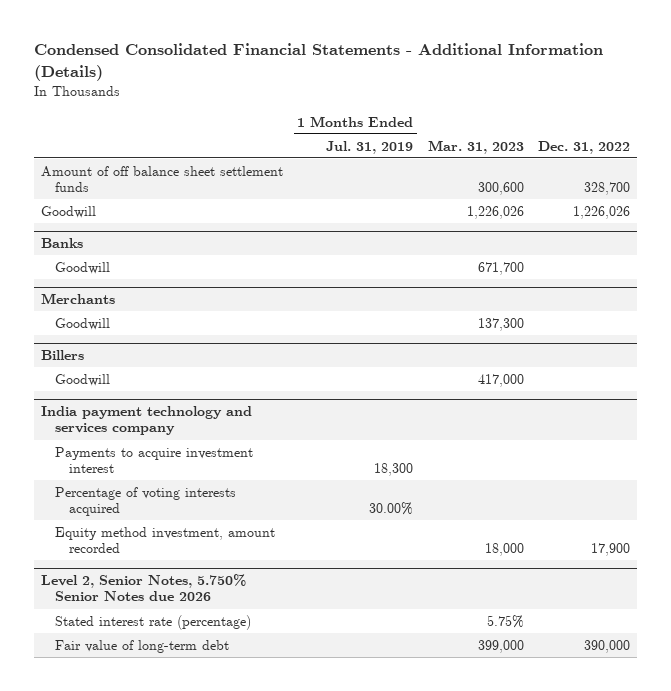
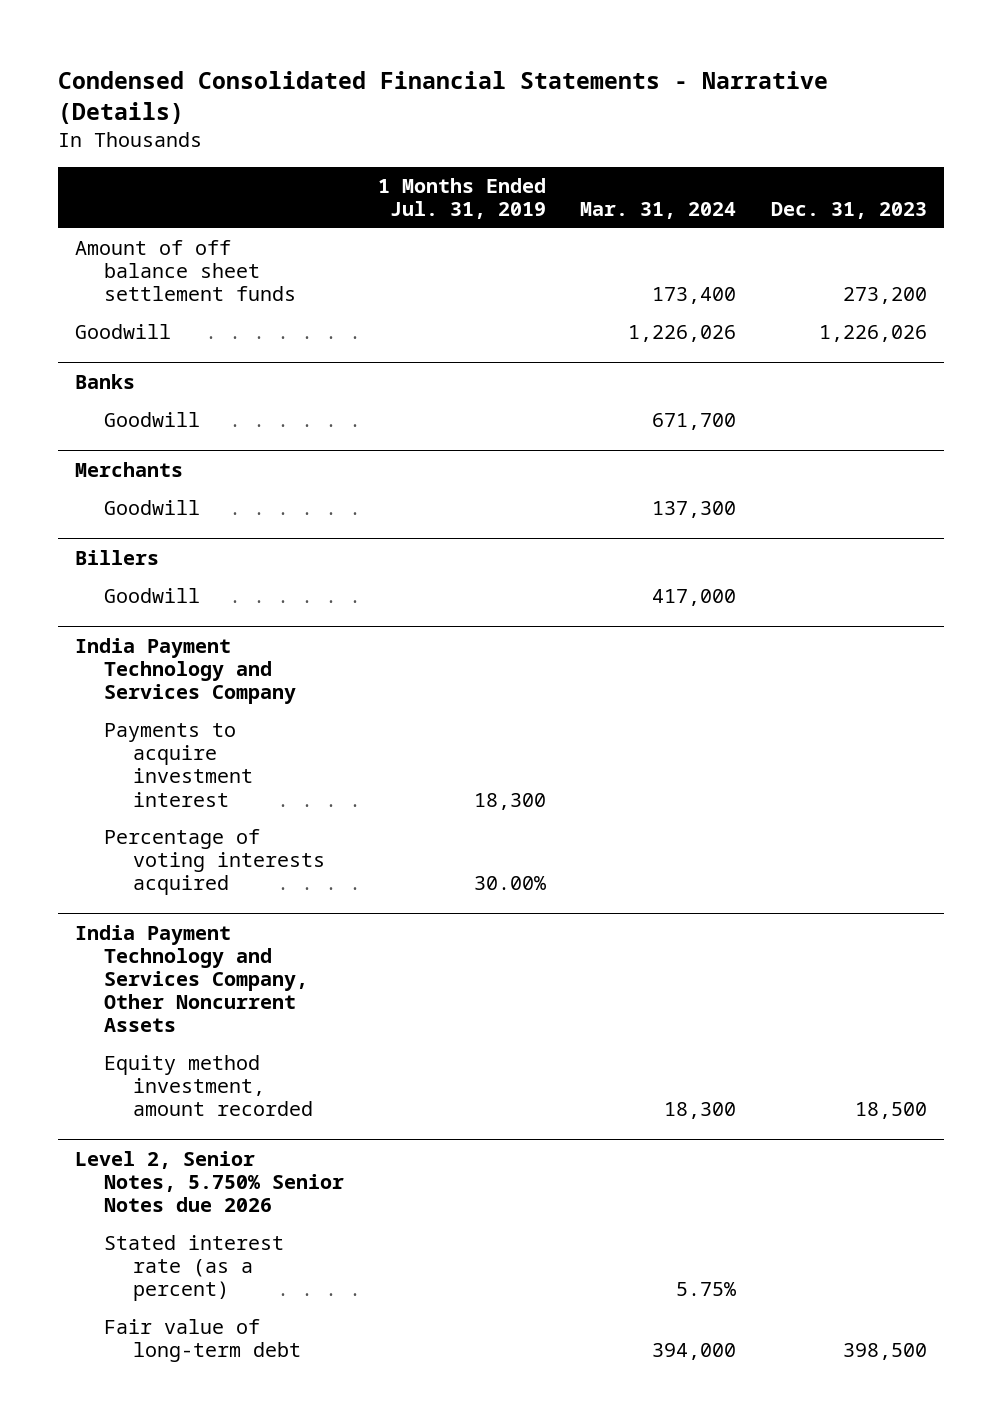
[33,43,603,82] Condensed Consolidated Financial Statements - Additional Information (Details) -> [58,70,829,124] Condensed Consolidated Financial Statements - Narrative (Details)
[427,139,524,154] Mar. 31, 2023 -> none
[538,140,631,154] Dec. 31, 2022 -> none
none -> [580,201,737,219] Mar. 31, 2024
none -> [770,201,927,219] Dec. 31, 2023
[40,406,252,436] India payment technology and services company -> [75,637,296,705] India Payment Technology and Services Company
[54,526,275,554] Equity method investment, amount recorded -> none
none -> [75,924,308,1033] India Payment Technology and Services Company, Other Noncurrent Assets
none -> [103,1055,313,1117] Equity method investment, amount recorded
[54,614,251,630] Stated interest rate (percentage) -> [103,1235,284,1302] Stated interest rate (as a percent)

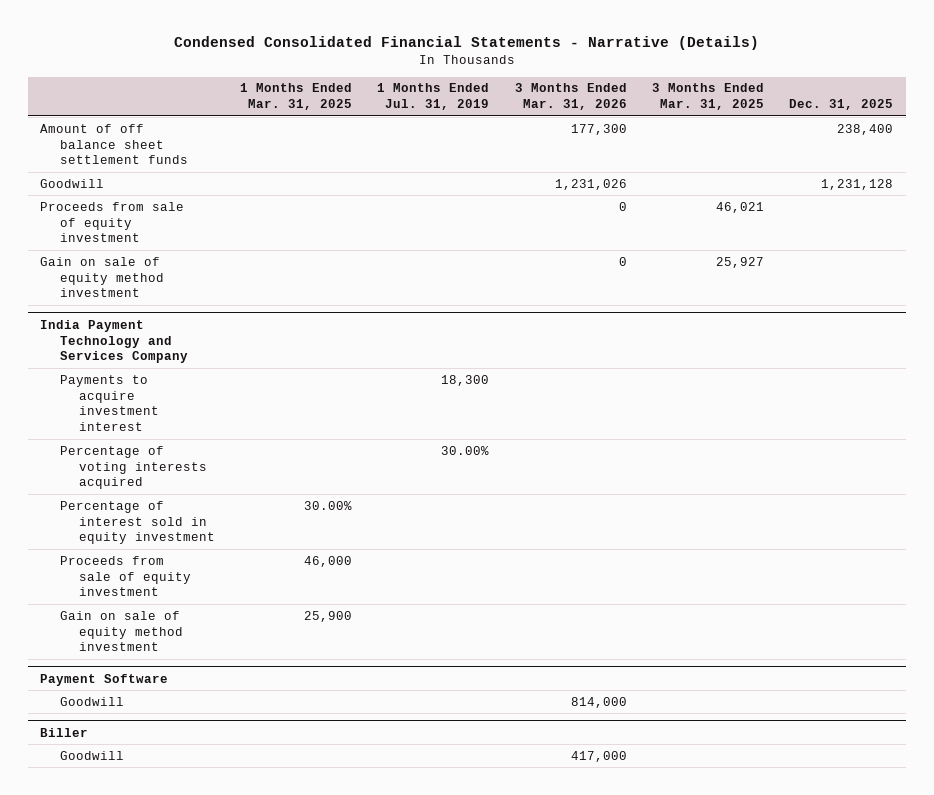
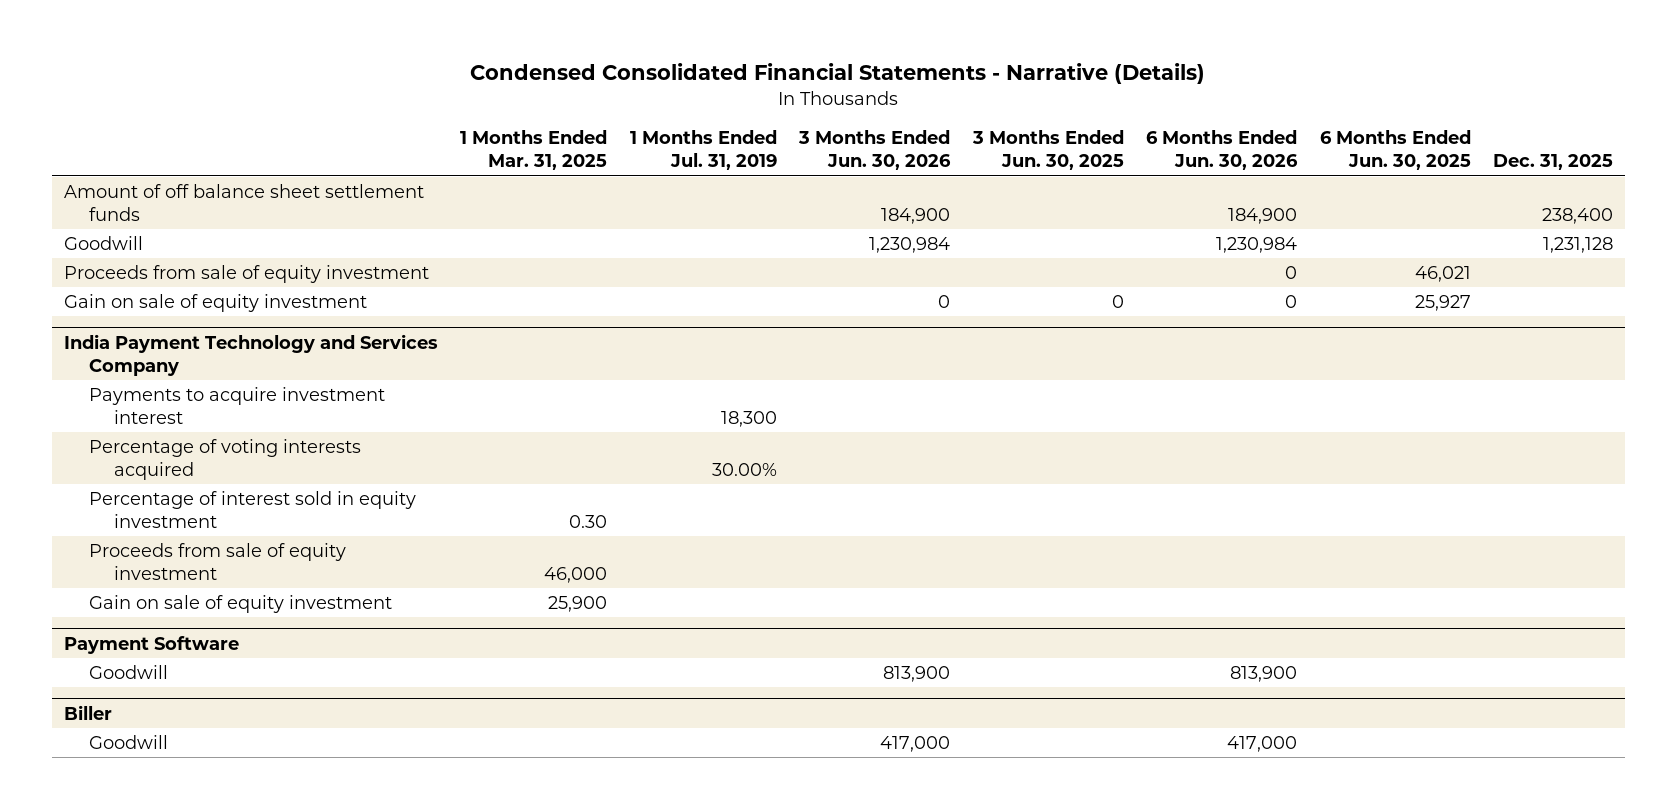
[514,83,627,111] 3 Months Ended Mar. 31, 2026 -> none
[652,83,765,111] 3 Months Ended Mar. 31, 2025 -> none
none -> [798,129,952,171] 3 Months Ended Jun. 30, 2026
none -> [971,129,1124,171] 3 Months Ended Jun. 30, 2025
none -> [1146,129,1299,171] 6 Months Ended Jun. 30, 2026
none -> [1319,129,1471,171] 6 Months Ended Jun. 30, 2025
[40,256,164,298] Gain on sale of equity method investment -> [63,293,367,312] Gain on sale of equity investment
[304,500,353,510] 30.00% -> [569,515,608,529] 0.30
[59,610,183,652] Gain on sale of equity method investment -> [89,594,393,613] Gain on sale of equity investment

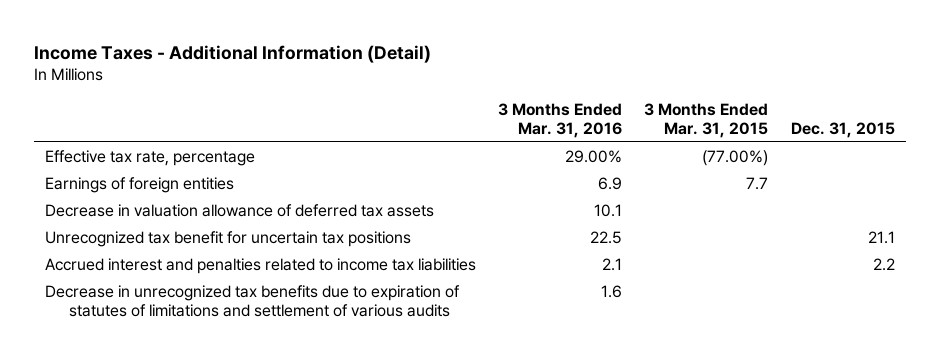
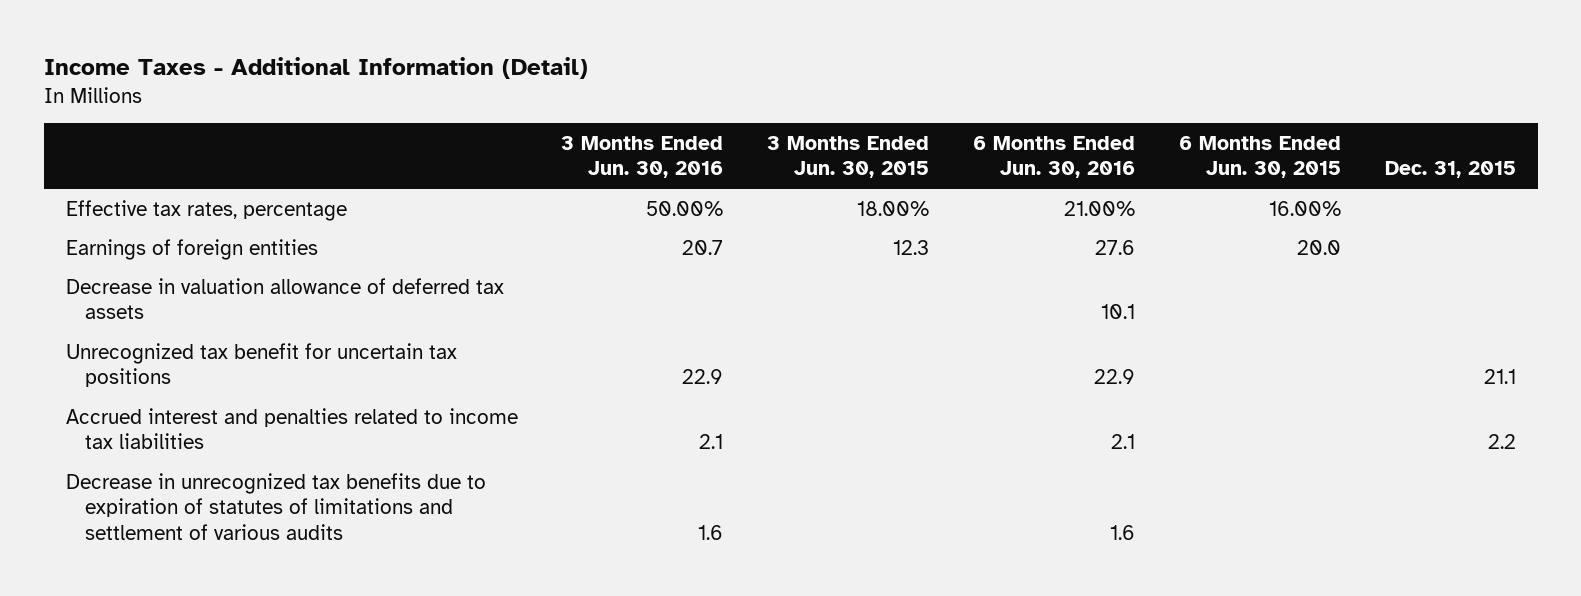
[498,102,623,139] 3 Months Ended Mar. 31, 2016 -> none
[644,102,769,139] 3 Months Ended Mar. 31, 2015 -> none
none -> [561,135,724,179] 3 Months Ended Jun. 30, 2016
none -> [767,135,930,179] 3 Months Ended Jun. 30, 2015
none -> [973,135,1136,179] 6 Months Ended Jun. 30, 2016
none -> [1178,135,1341,179] 6 Months Ended Jun. 30, 2015
[45,149,256,166] Effective tax rate, percentage -> [65,199,347,221] Effective tax rates, percentage

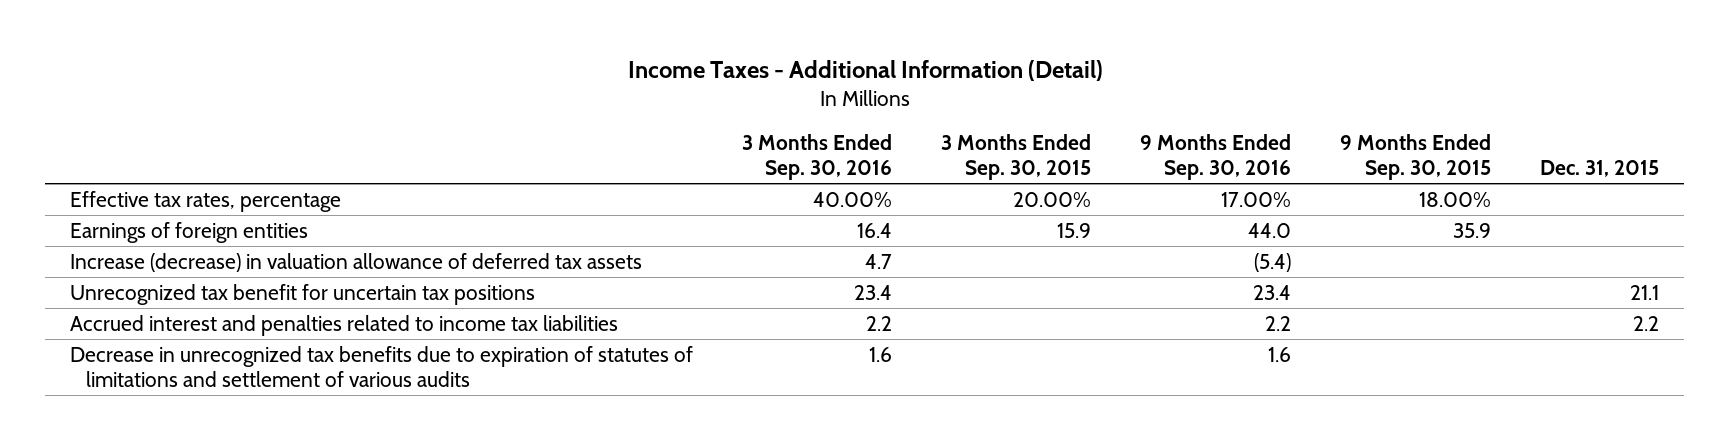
[561,135,724,179] 3 Months Ended Jun. 30, 2016 -> none
[767,135,930,179] 3 Months Ended Jun. 30, 2015 -> none
[973,135,1136,179] 6 Months Ended Jun. 30, 2016 -> none
[1178,135,1341,179] 6 Months Ended Jun. 30, 2015 -> none
none -> [741,134,892,180] 3 Months Ended Sep. 30, 2016
none -> [940,134,1091,180] 3 Months Ended Sep. 30, 2015
none -> [1140,134,1292,180] 9 Months Ended Sep. 30, 2016
none -> [1340,134,1492,180] 9 Months Ended Sep. 30, 2015
[65,277,504,320] Decrease in valuation allowance of deferred tax assets -> [69,253,642,273] Increase (decrease) in valuation allowance of deferred tax assets

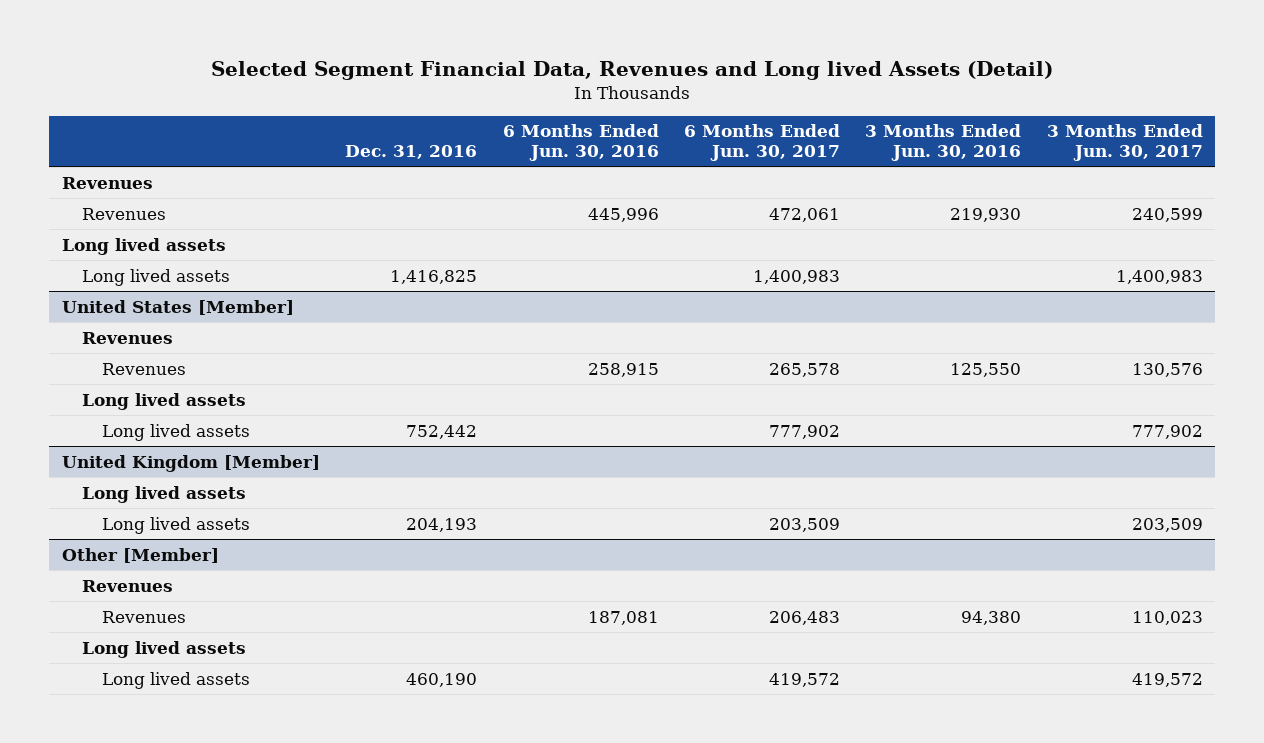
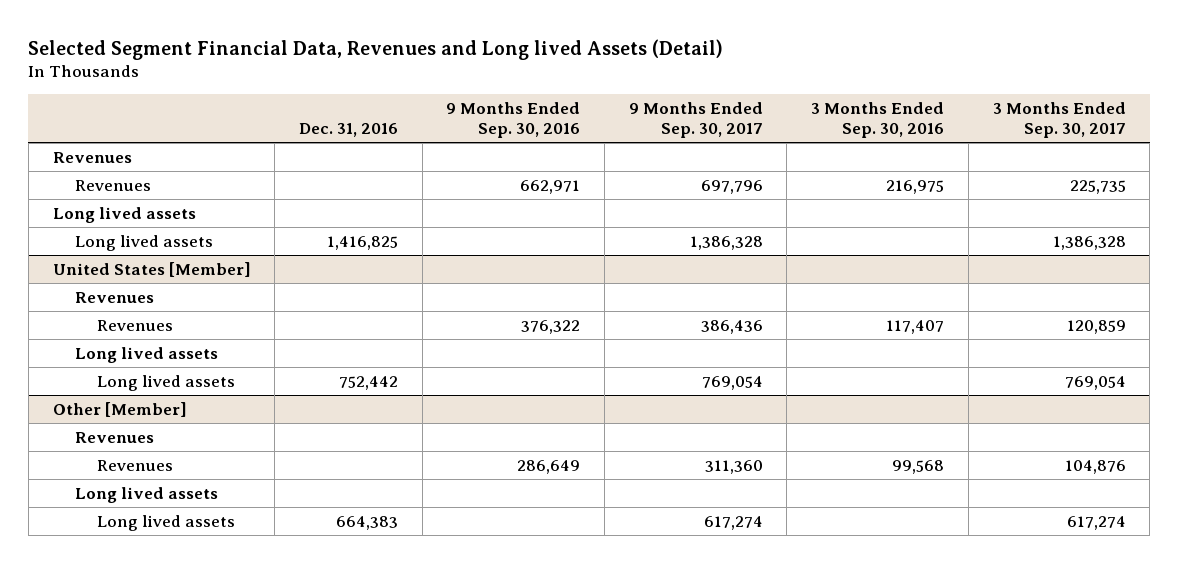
[502,124,659,162] 6 Months Ended Jun. 30, 2016 -> none
[683,124,840,162] 6 Months Ended Jun. 30, 2017 -> none
[865,124,1022,162] 3 Months Ended Jun. 30, 2016 -> none
[1046,124,1203,162] 3 Months Ended Jun. 30, 2017 -> none
none -> [446,102,581,139] 9 Months Ended Sep. 30, 2016
none -> [628,102,763,139] 9 Months Ended Sep. 30, 2017
none -> [811,102,945,139] 3 Months Ended Sep. 30, 2016
none -> [992,102,1126,139] 3 Months Ended Sep. 30, 2017
[61,454,320,472] United Kingdom [Member] -> none
[81,485,246,503] Long lived assets -> none
[101,516,250,534] Long lived assets -> none
[406,672,478,687] 460,190 -> [335,515,398,530] 664,383

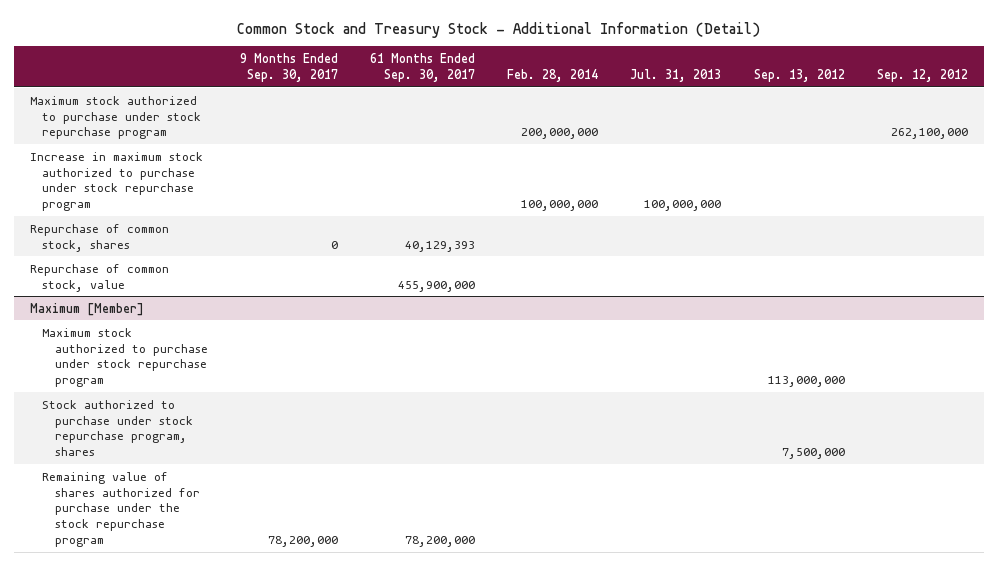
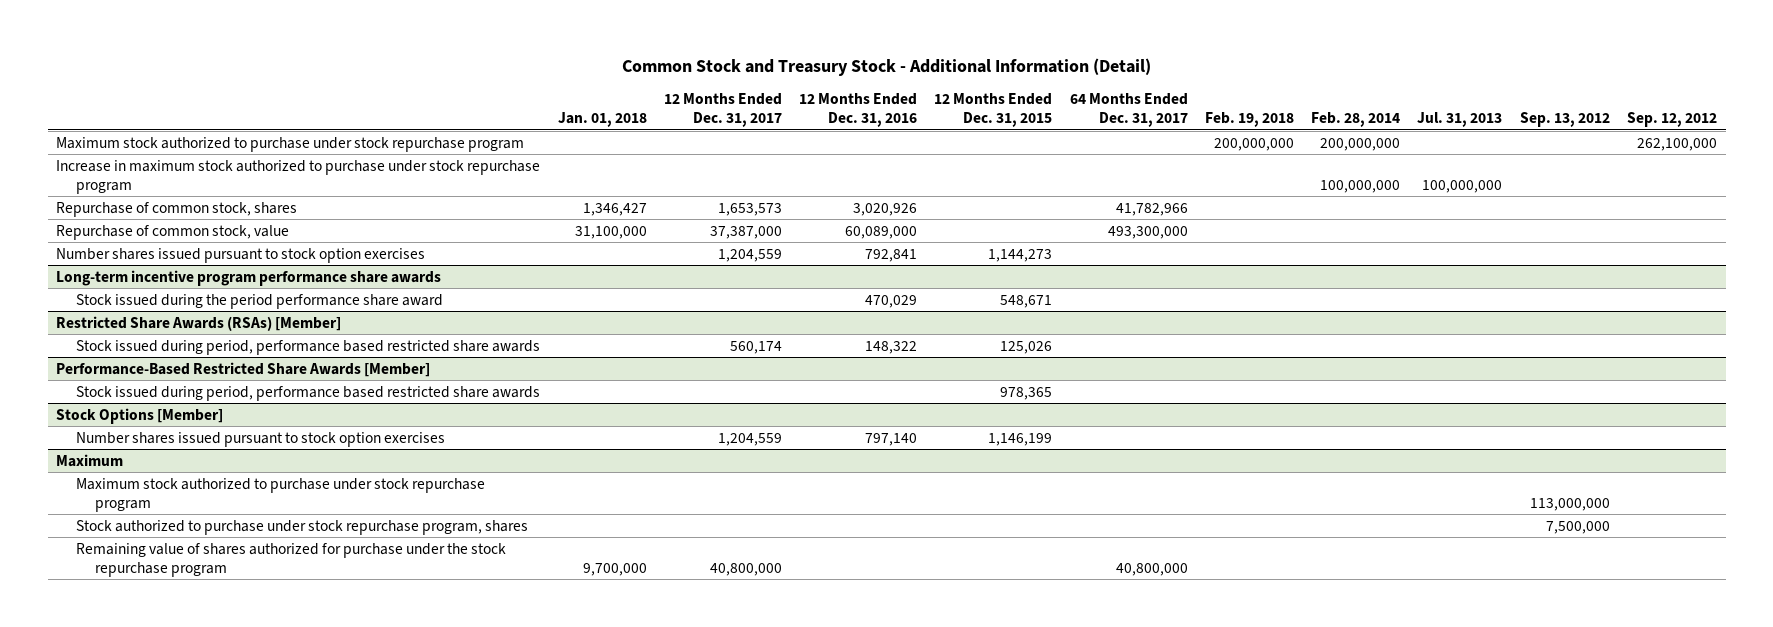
[239,52,338,82] 9 Months Ended Sep. 30, 2017 -> none
[370,52,476,82] 61 Months Ended Sep. 30, 2017 -> none
none -> [557,112,647,128] Jan. 01, 2018
none -> [663,92,782,128] 12 Months Ended Dec. 31, 2017
none -> [799,92,918,128] 12 Months Ended Dec. 31, 2016
none -> [934,92,1053,128] 12 Months Ended Dec. 31, 2015
none -> [1069,92,1188,128] 64 Months Ended Dec. 31, 2017
none -> [1204,112,1294,128] Feb. 19, 2018
none -> [56,247,426,263] Number shares issued pursuant to stock option exercises
none -> [56,269,442,286] Long-term incentive program performance share awards
none -> [75,293,443,309] Stock issued during the period performance share award
none -> [56,315,342,331] Restricted Share Awards (RSAs) [Member]
none -> [75,339,540,355] Stock issued during period, performance based restricted share awards
none -> [56,361,431,377] Performance-Based Restricted Share Awards [Member]
none -> [75,385,540,401] Stock issued during period, performance based restricted share awards
none -> [56,407,224,424] Stock Options [Member]
none -> [75,431,445,447] Number shares issued pursuant to stock option exercises
[30,302,145,316] Maximum [Member] -> [56,453,124,467] Maximum

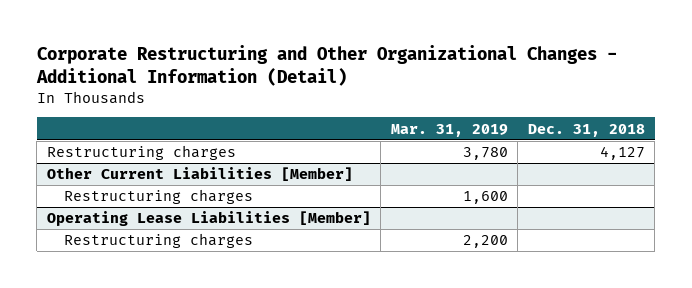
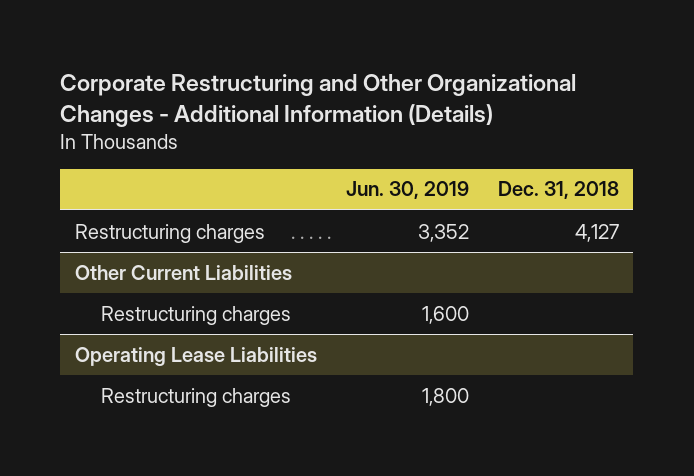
[35,44,617,86] Corporate Restructuring and Other Organizational Changes - Additional Information (Detail) -> [60,74,577,127] Corporate Restructuring and Other Organizational Changes - Additional Information (Details)
[390,123,508,137] Mar. 31, 2019 -> none
none -> [345,181,469,200] Jun. 30, 2019
[46,167,353,182] Other Current Liabilities [Member] -> [74,264,292,280] Other Current Liabilities
[46,211,371,227] Operating Lease Liabilities [Member] -> [74,346,317,366] Operating Lease Liabilities

